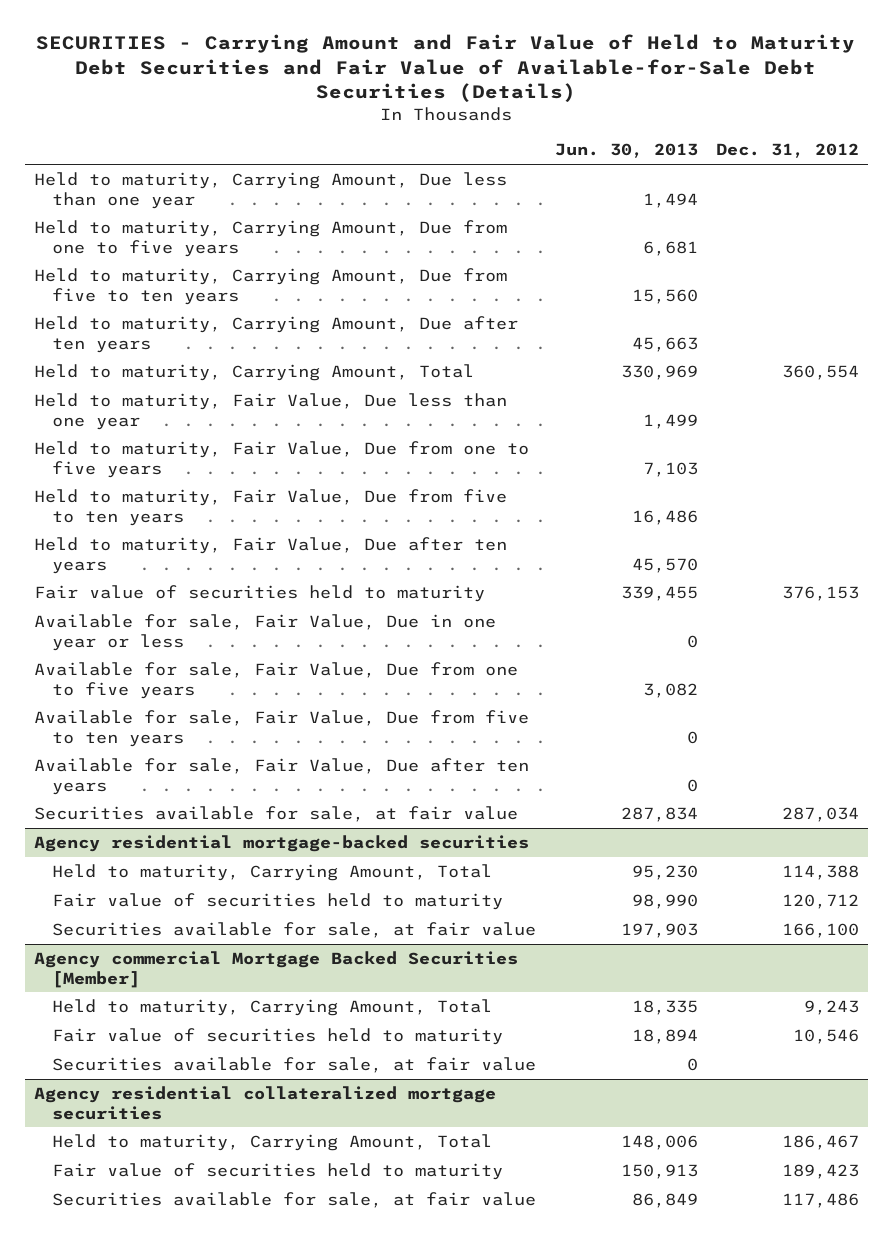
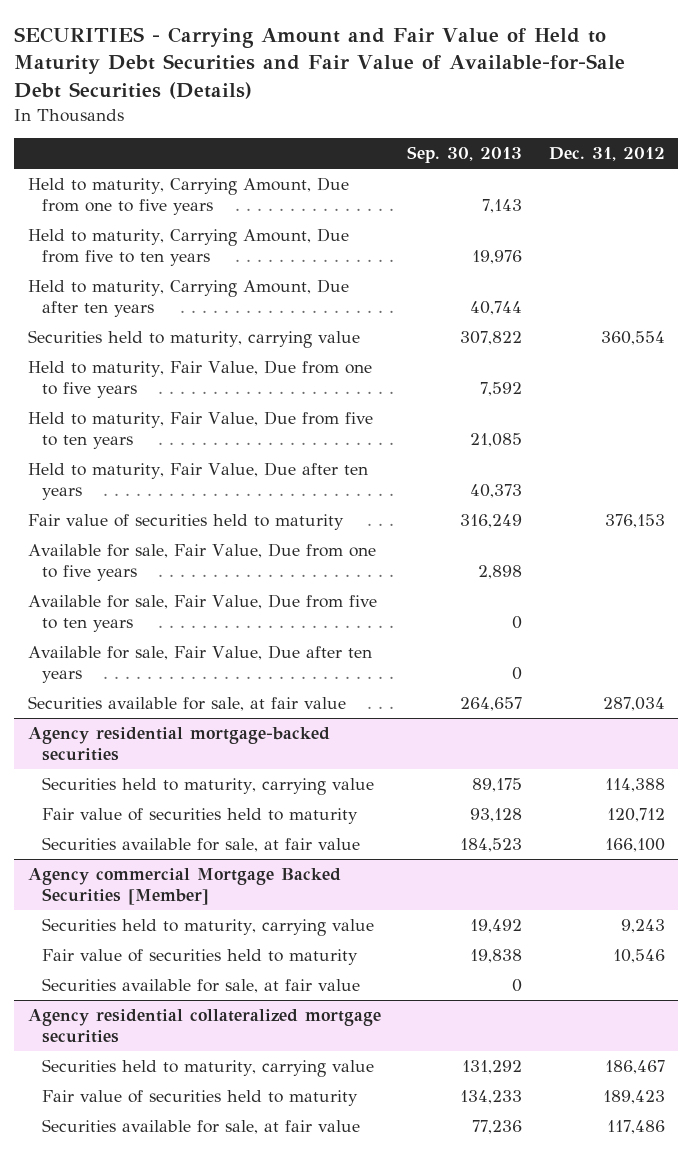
[554,143,698,159] Jun. 30, 2013 -> none
none -> [407,146,523,164] Sep. 30, 2013
[33,171,507,209] Held to maturity, Carrying Amount, Due less than one year -> none
[33,392,507,430] Held to maturity, Fair Value, Due less than one year -> none
[33,363,474,381] Held to maturity, Carrying Amount, Total -> [27,330,360,349] Securities held to maturity, carrying value
[33,613,496,651] Available for sale, Fair Value, Due in one year or less -> none
[52,863,493,881] Held to maturity, Carrying Amount, Total -> [42,777,375,796] Securities held to maturity, carrying value
[52,998,493,1016] Held to maturity, Carrying Amount, Total -> [42,918,375,937] Securities held to maturity, carrying value
[52,1133,493,1151] Held to maturity, Carrying Amount, Total -> [42,1059,375,1078] Securities held to maturity, carrying value

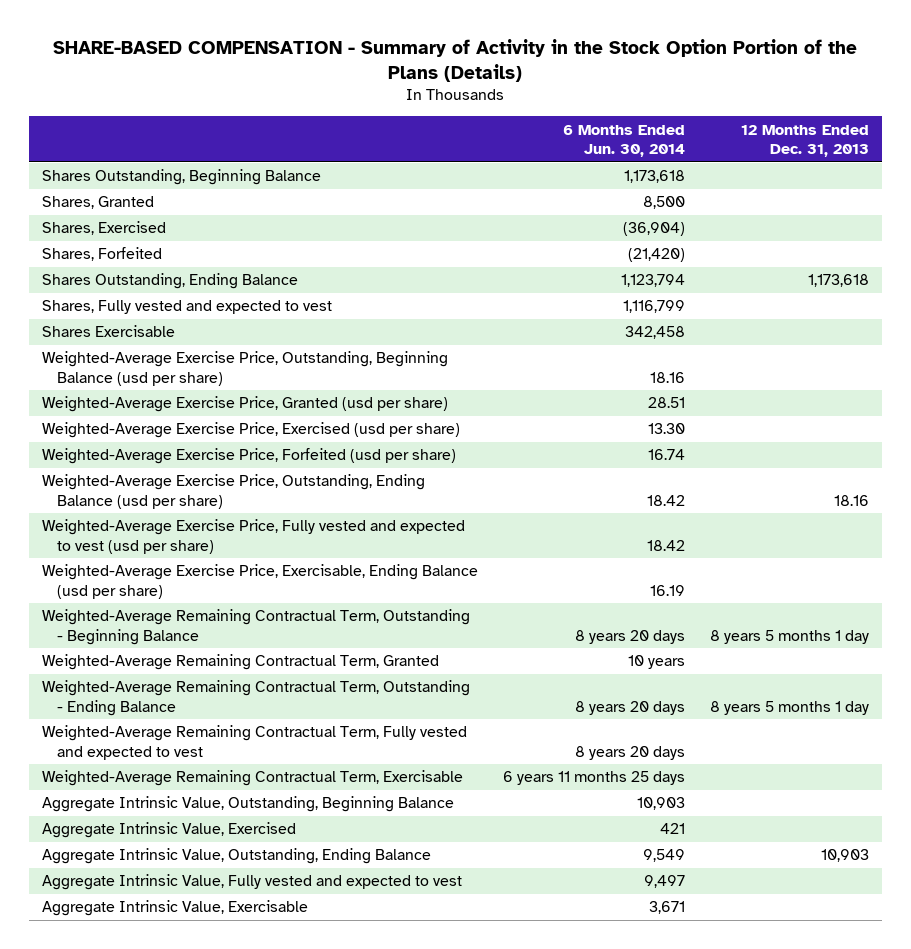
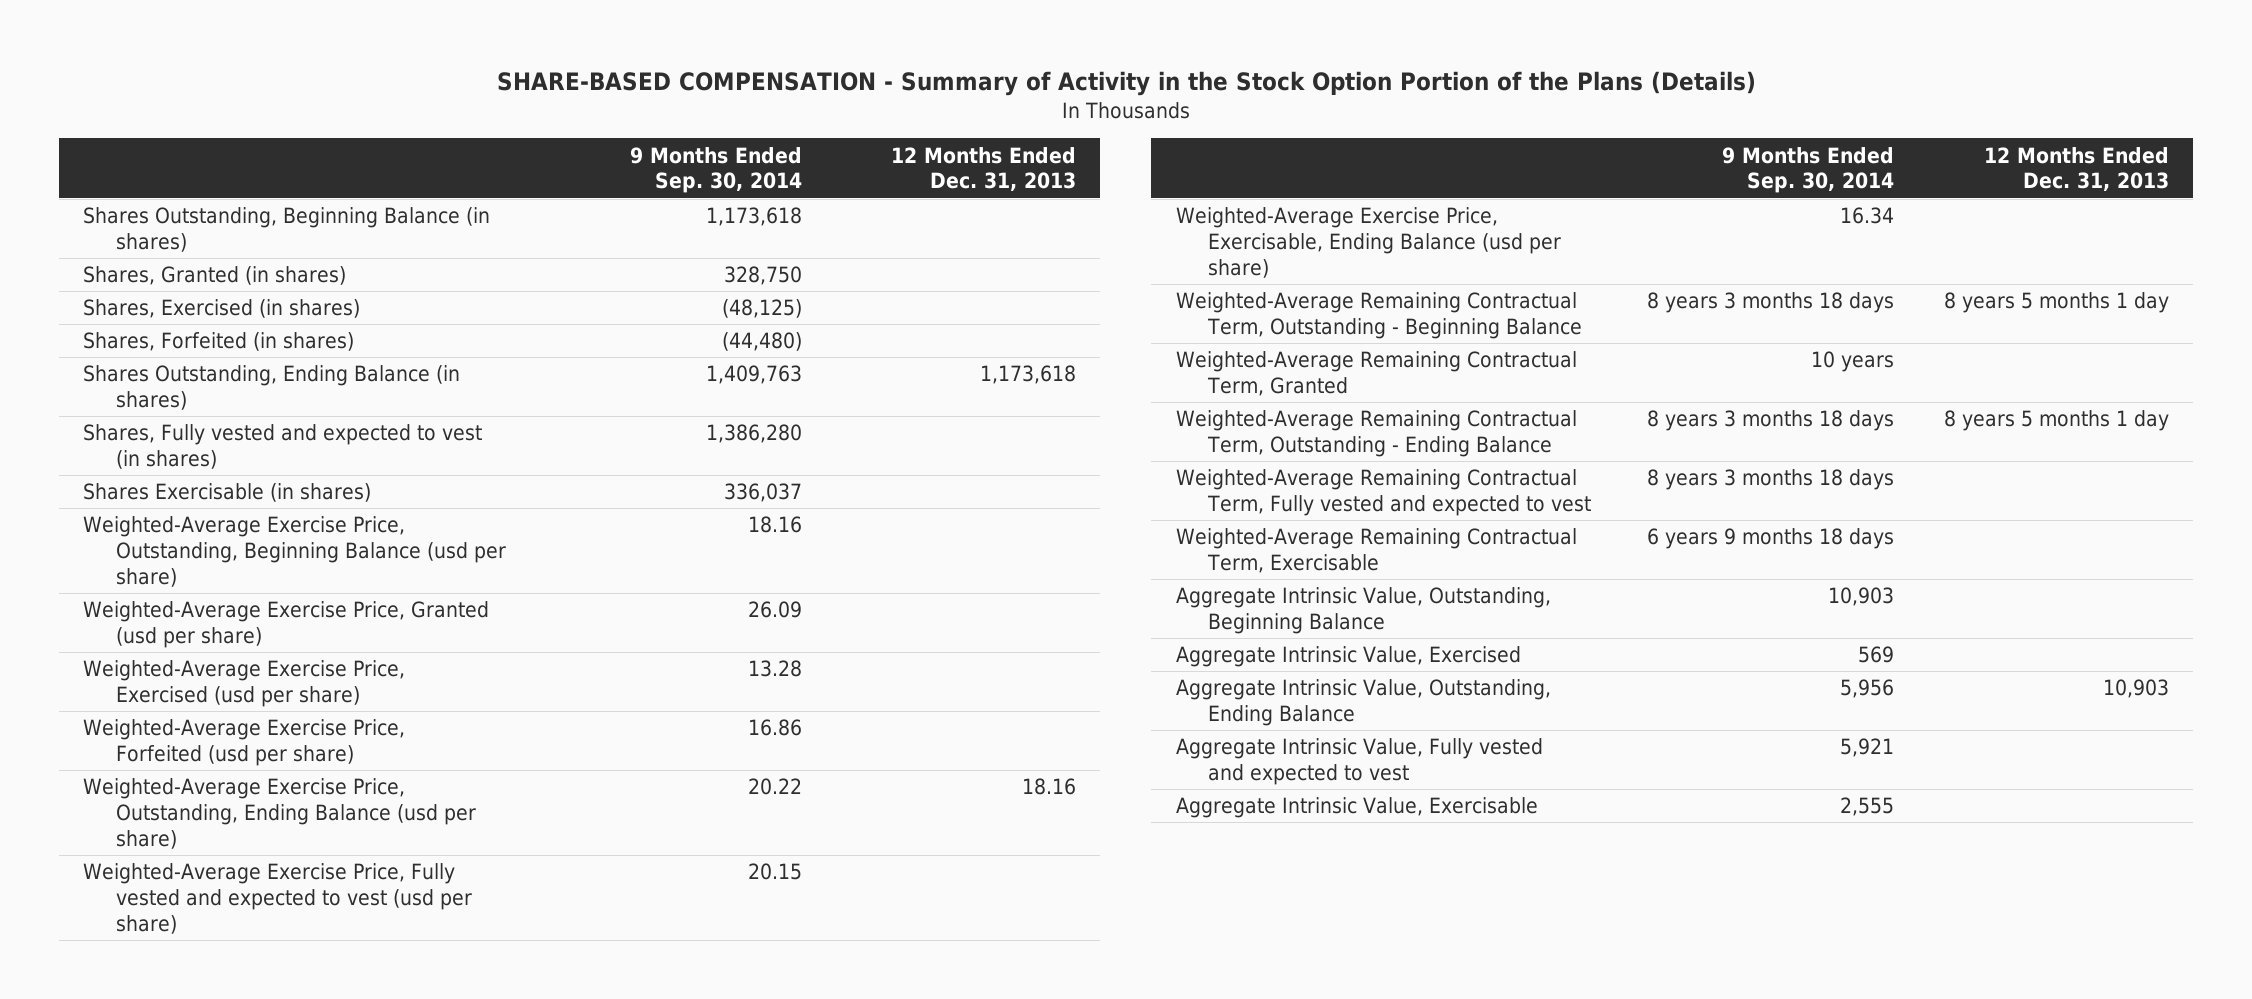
[562,124,685,158] 6 Months Ended Jun. 30, 2014 -> none
none -> [629,146,802,194] 9 Months Ended Sep. 30, 2014
[41,169,321,186] Shares Outstanding, Beginning Balance -> [83,207,491,252] Shares Outstanding, Beginning Balance (in shares)
[41,196,154,210] Shares, Granted -> [83,266,347,286] Shares, Granted (in shares)
[41,221,166,236] Shares, Exercised -> [83,299,361,319] Shares, Exercised (in shares)
[41,247,162,262] Shares, Forfeited -> [83,332,355,352] Shares, Forfeited (in shares)
[41,273,298,290] Shares Outstanding, Ending Balance -> [83,365,461,410] Shares Outstanding, Ending Balance (in shares)
[41,300,332,315] Shares, Fully vested and expected to vest -> [83,424,483,469] Shares, Fully vested and expected to vest (in shares)
[41,325,175,338] Shares Exercisable -> [83,483,372,503] Shares Exercisable (in shares)

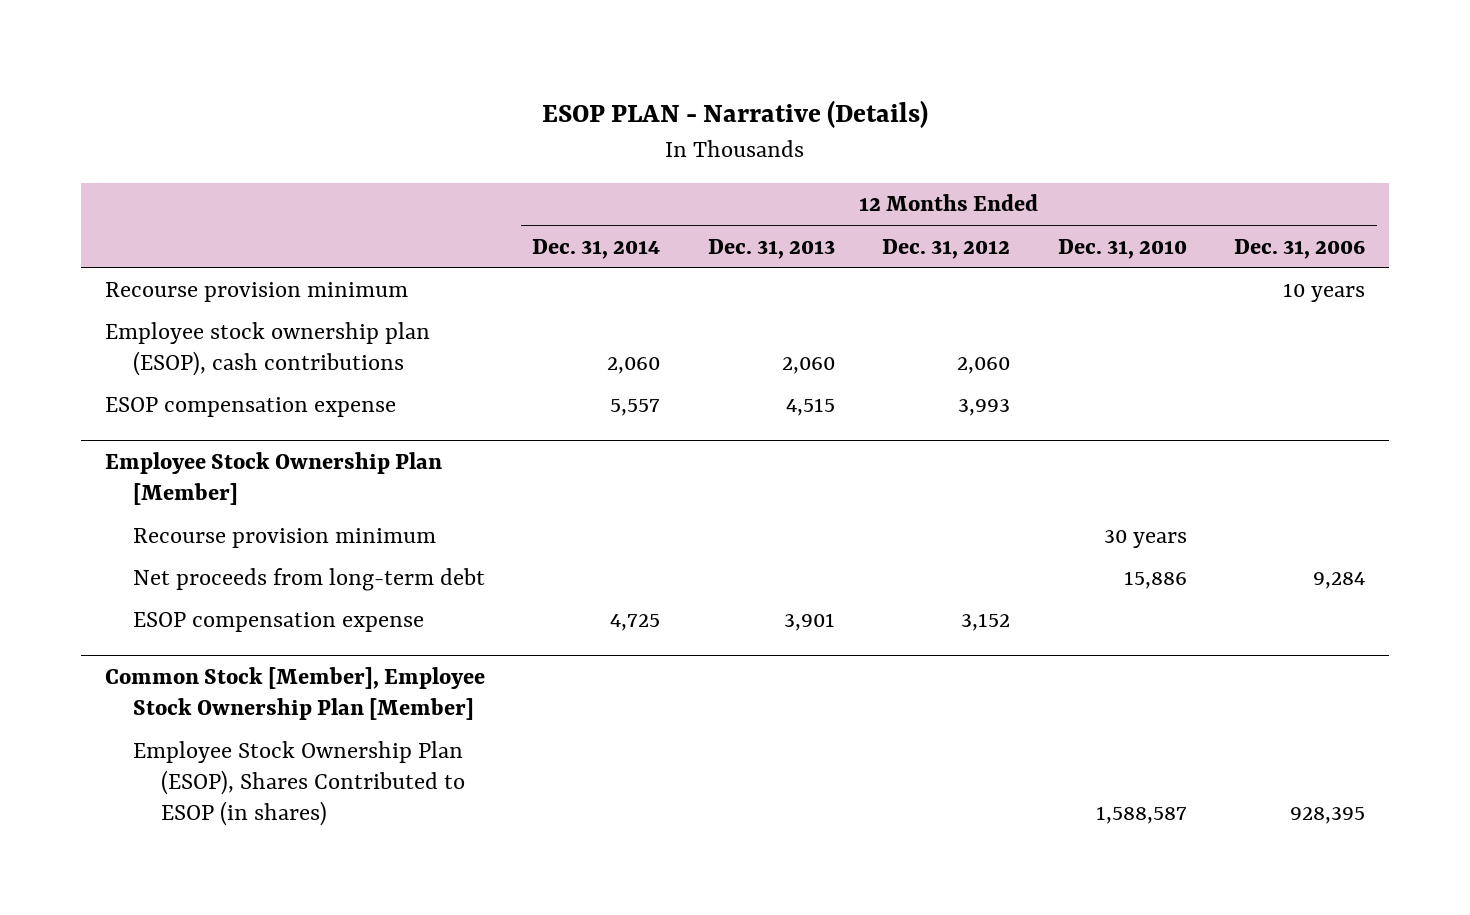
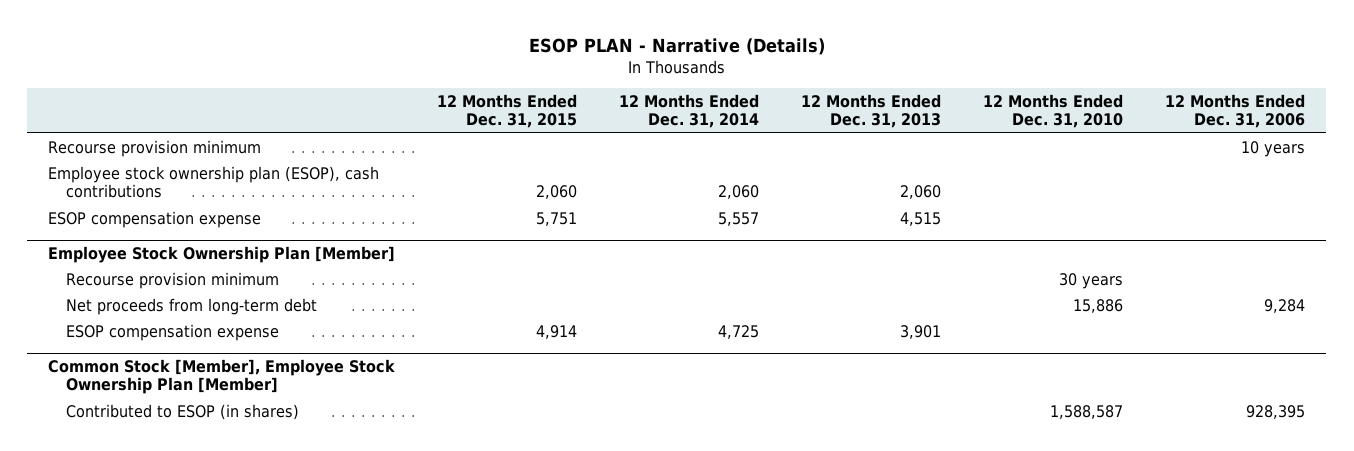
[882,238,1011,259] Dec. 31, 2012 -> none
none -> [437,94,578,129] 12 Months Ended Dec. 31, 2015
[132,740,465,826] Employee Stock Ownership Plan (ESOP), Shares Contributed to ESOP (in shares) -> [66,403,300,420] Contributed to ESOP (in shares)

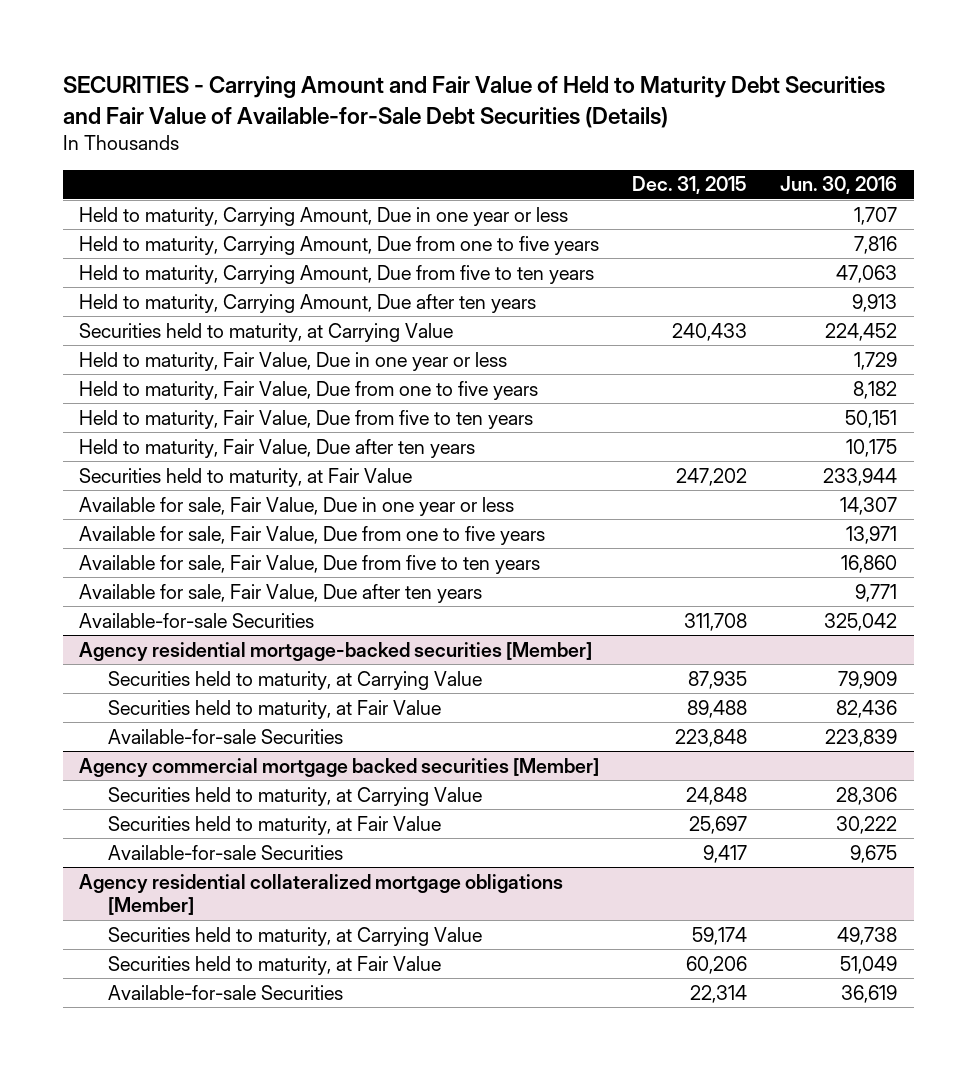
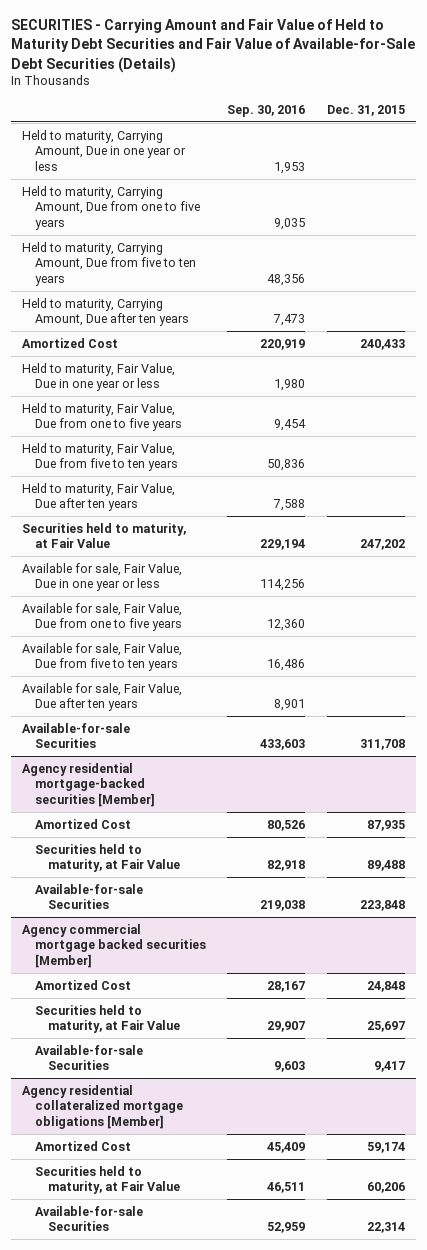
[780,176,898,195] Jun. 30, 2016 -> none
none -> [227,104,306,117] Sep. 30, 2016
[79,322,454,342] Securities held to maturity, at Carrying Value -> [22,337,119,348] Amortized Cost
[107,670,482,690] Securities held to maturity, at Carrying Value -> [34,818,131,829] Amortized Cost
[107,786,482,806] Securities held to maturity, at Carrying Value -> [34,979,131,990] Amortized Cost
[107,926,482,946] Securities held to maturity, at Carrying Value -> [34,1140,131,1151] Amortized Cost

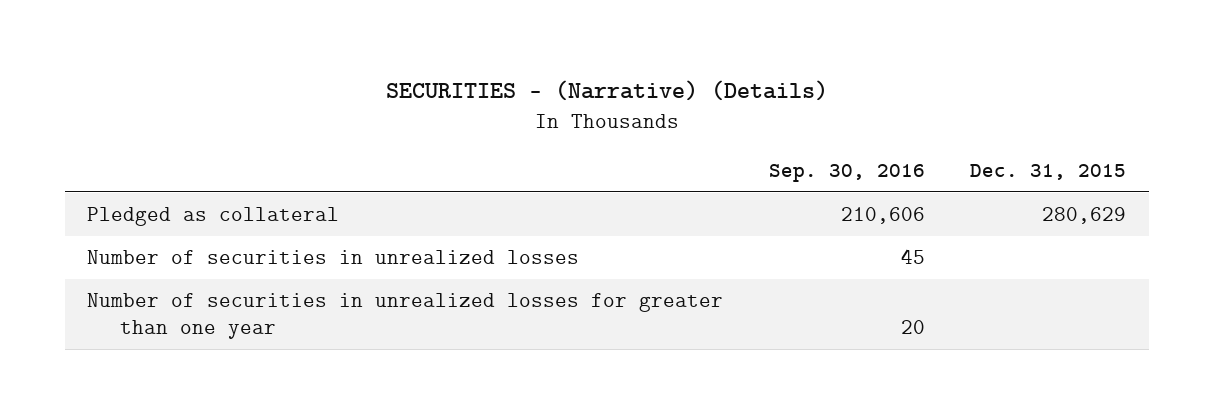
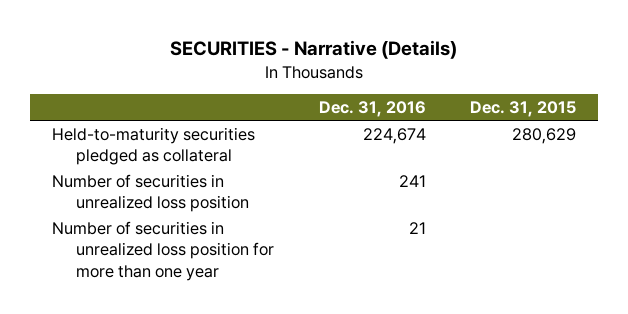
[385,80,828,102] SECURITIES - (Narrative) (Details) -> [169,40,457,60] SECURITIES - Narrative (Details)
[768,164,925,183] Sep. 30, 2016 -> none
none -> [318,101,426,118] Dec. 31, 2016
[87,206,340,226] Pledged as collateral -> [51,126,255,166] Held-to-maturity securities pledged as collateral
[87,249,580,264] Number of securities in unrealized losses -> [51,173,250,213] Number of securities in unrealized loss position
[87,292,724,340] Number of securities in unrealized losses for greater than one year -> [51,220,275,281] Number of securities in unrealized loss position for more than one year

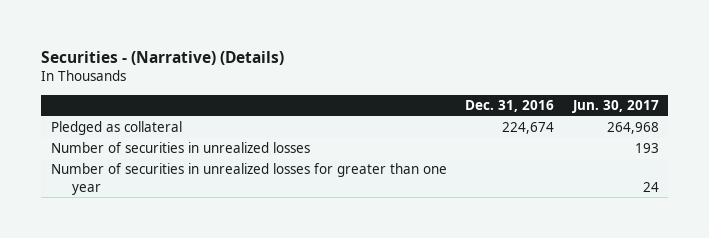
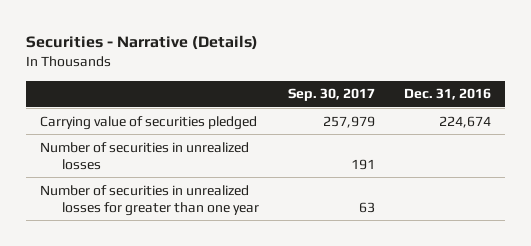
[41,50,285,65] Securities - (Narrative) (Details) -> [25,35,258,51] Securities - Narrative (Details)
[571,100,659,114] Jun. 30, 2017 -> none
none -> [288,88,376,102] Sep. 30, 2017
[50,121,182,136] Pledged as collateral -> [39,115,257,130] Carrying value of securities pledged

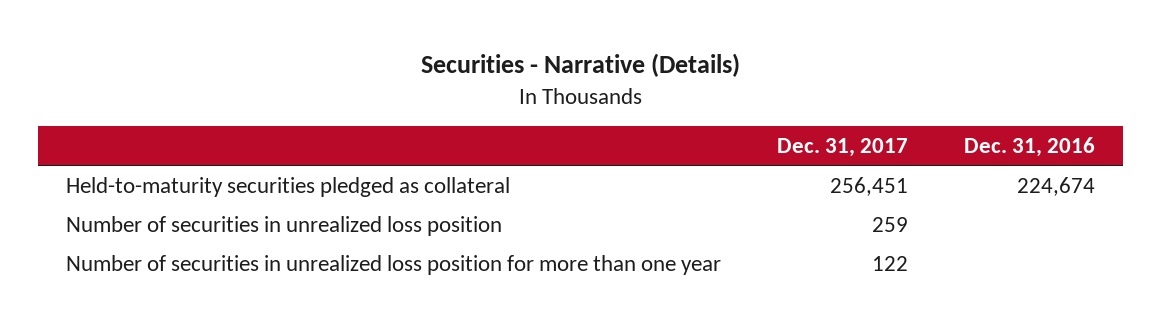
[288,88,376,102] Sep. 30, 2017 -> none
none -> [777,138,909,158] Dec. 31, 2017
[39,115,257,130] Carrying value of securities pledged -> [66,176,511,197] Held-to-maturity securities pledged as collateral
[39,141,249,170] Number of securities in unrealized losses -> [66,215,503,236] Number of securities in unrealized loss position
[39,184,260,216] Number of securities in unrealized losses for greater than one year -> [66,254,722,275] Number of securities in unrealized loss position for more than one year

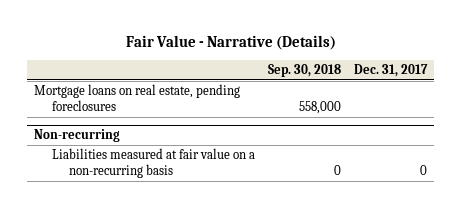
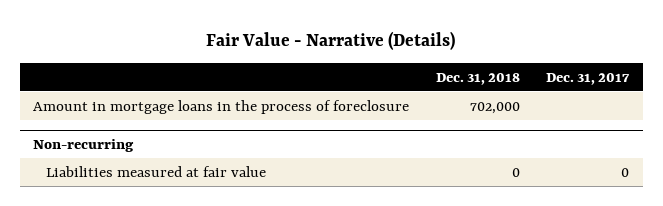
[267,64,341,78] Sep. 30, 2018 -> none
none -> [435,73,520,86] Dec. 31, 2018
[33,84,240,112] Mortgage loans on real estate, pending foreclosures -> [33,99,410,114] Amount in mortgage loans in the process of foreclosure
[51,148,255,179] Liabilities measured at fair value on a non-recurring basis -> [45,165,266,177] Liabilities measured at fair value

